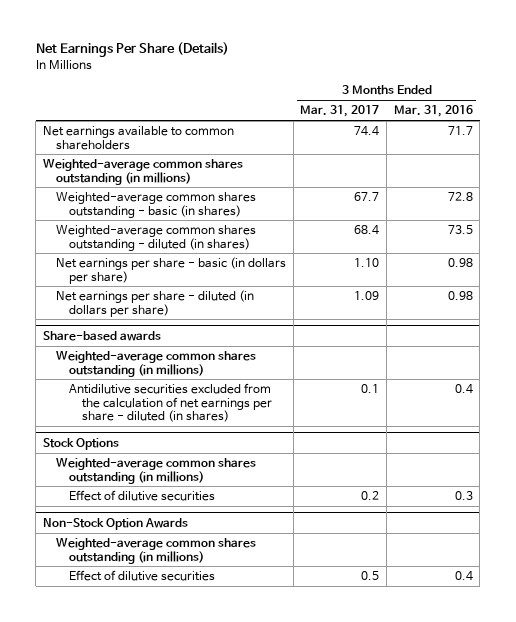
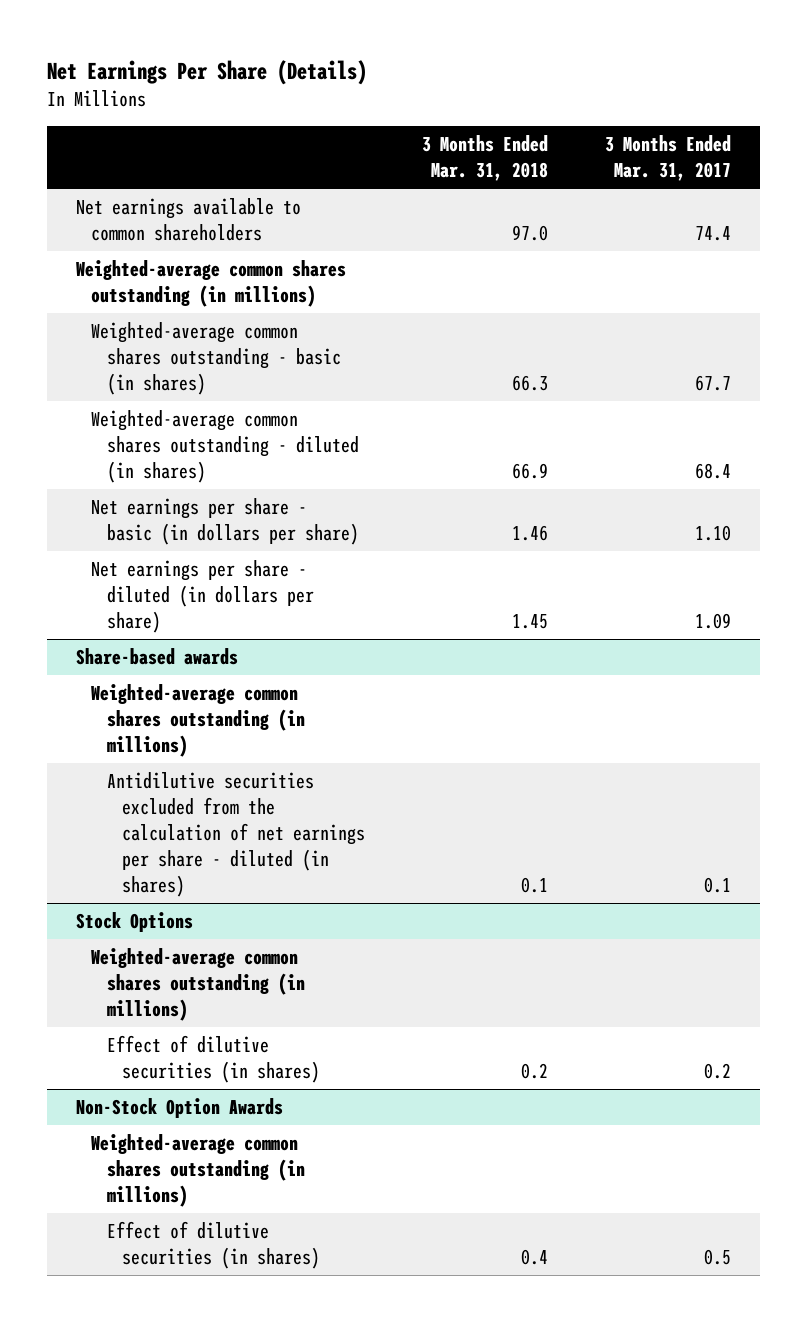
[393,105,473,118] Mar. 31, 2016 -> none
none -> [422,135,549,182] 3 Months Ended Mar. 31, 2018
[69,490,216,502] Effect of dilutive securities -> [106,1035,321,1083] Effect of dilutive securities (in shares)
[69,570,216,582] Effect of dilutive securities -> [106,1221,321,1269] Effect of dilutive securities (in shares)

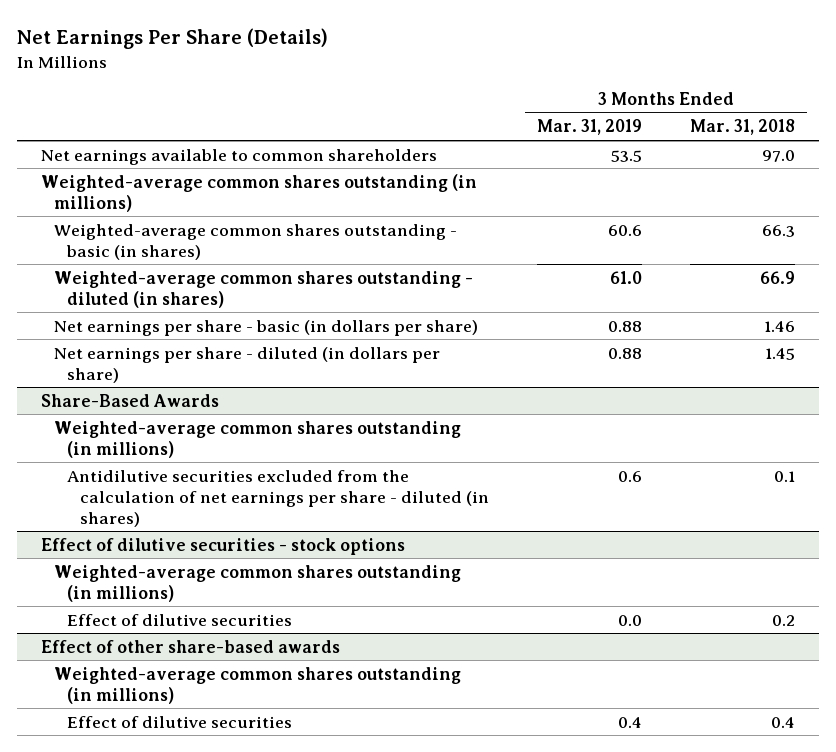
[605,135,732,182] 3 Months Ended Mar. 31, 2017 -> none
none -> [536,119,642,136] Mar. 31, 2019
[75,648,238,666] Share-based awards -> [41,393,220,407] Share-Based Awards
[75,912,193,933] Stock Options -> [41,537,406,555] Effect of dilutive securities - stock options
[106,1035,321,1083] Effect of dilutive securities (in shares) -> [66,613,292,626] Effect of dilutive securities
[75,1098,283,1119] Non-Stock Option Awards -> [41,639,341,653] Effect of other share-based awards
[106,1221,321,1269] Effect of dilutive securities (in shares) -> [66,715,292,728] Effect of dilutive securities

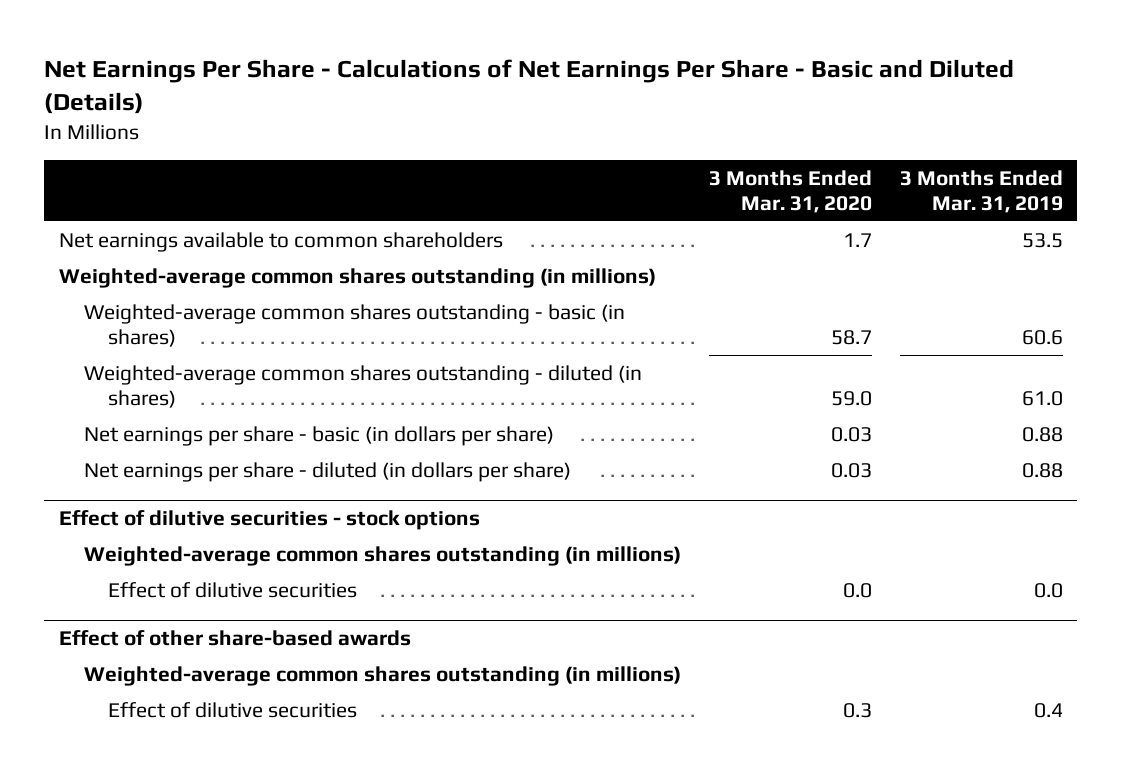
[17,28,329,50] Net Earnings Per Share (Details) -> [44,59,1015,115] Net Earnings Per Share - Calculations of Net Earnings Per Share - Basic and Diluted (Details)
[690,119,796,136] Mar. 31, 2018 -> none
none -> [708,169,872,214] 3 Months Ended Mar. 31, 2020
[41,393,220,407] Share-Based Awards -> none
[54,420,462,458] Weighted-average common shares outstanding (in millions) -> none
[66,469,489,527] Antidilutive securities excluded from the calculation of net earnings per share - diluted (in shares) -> none

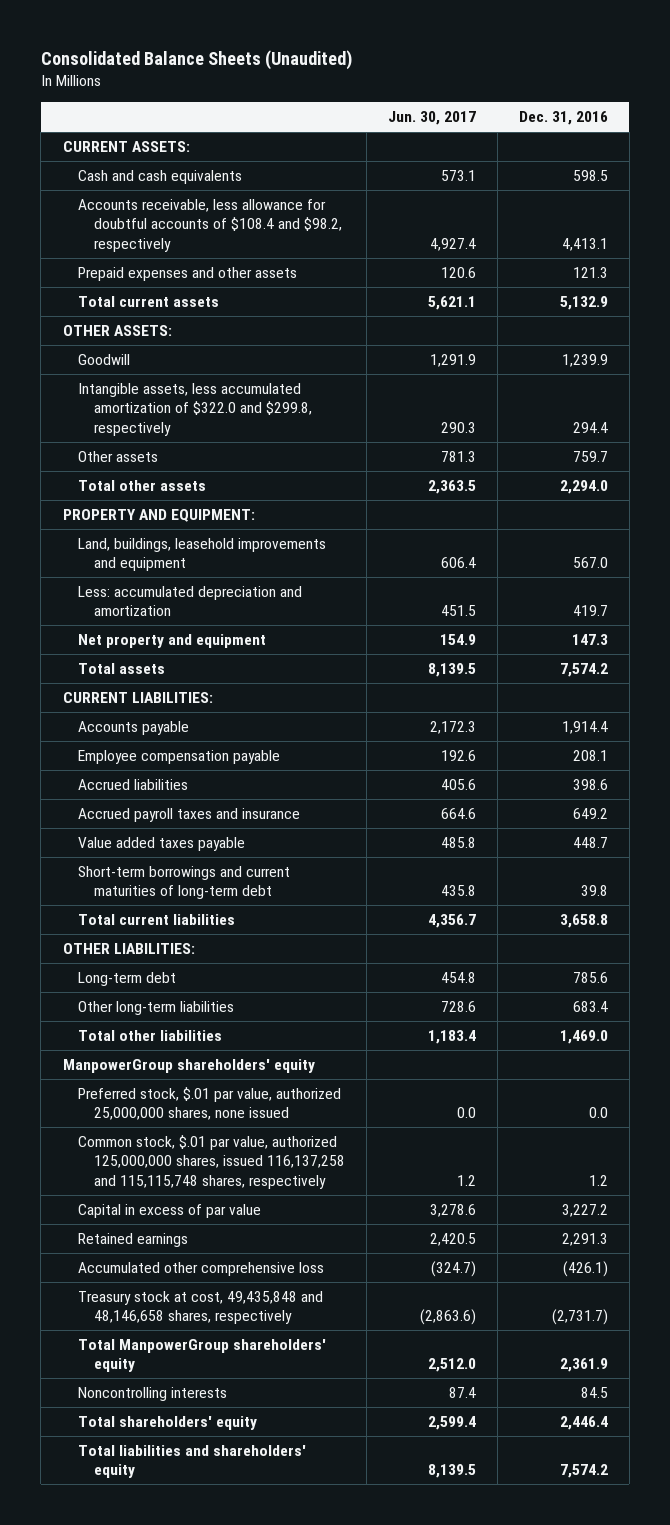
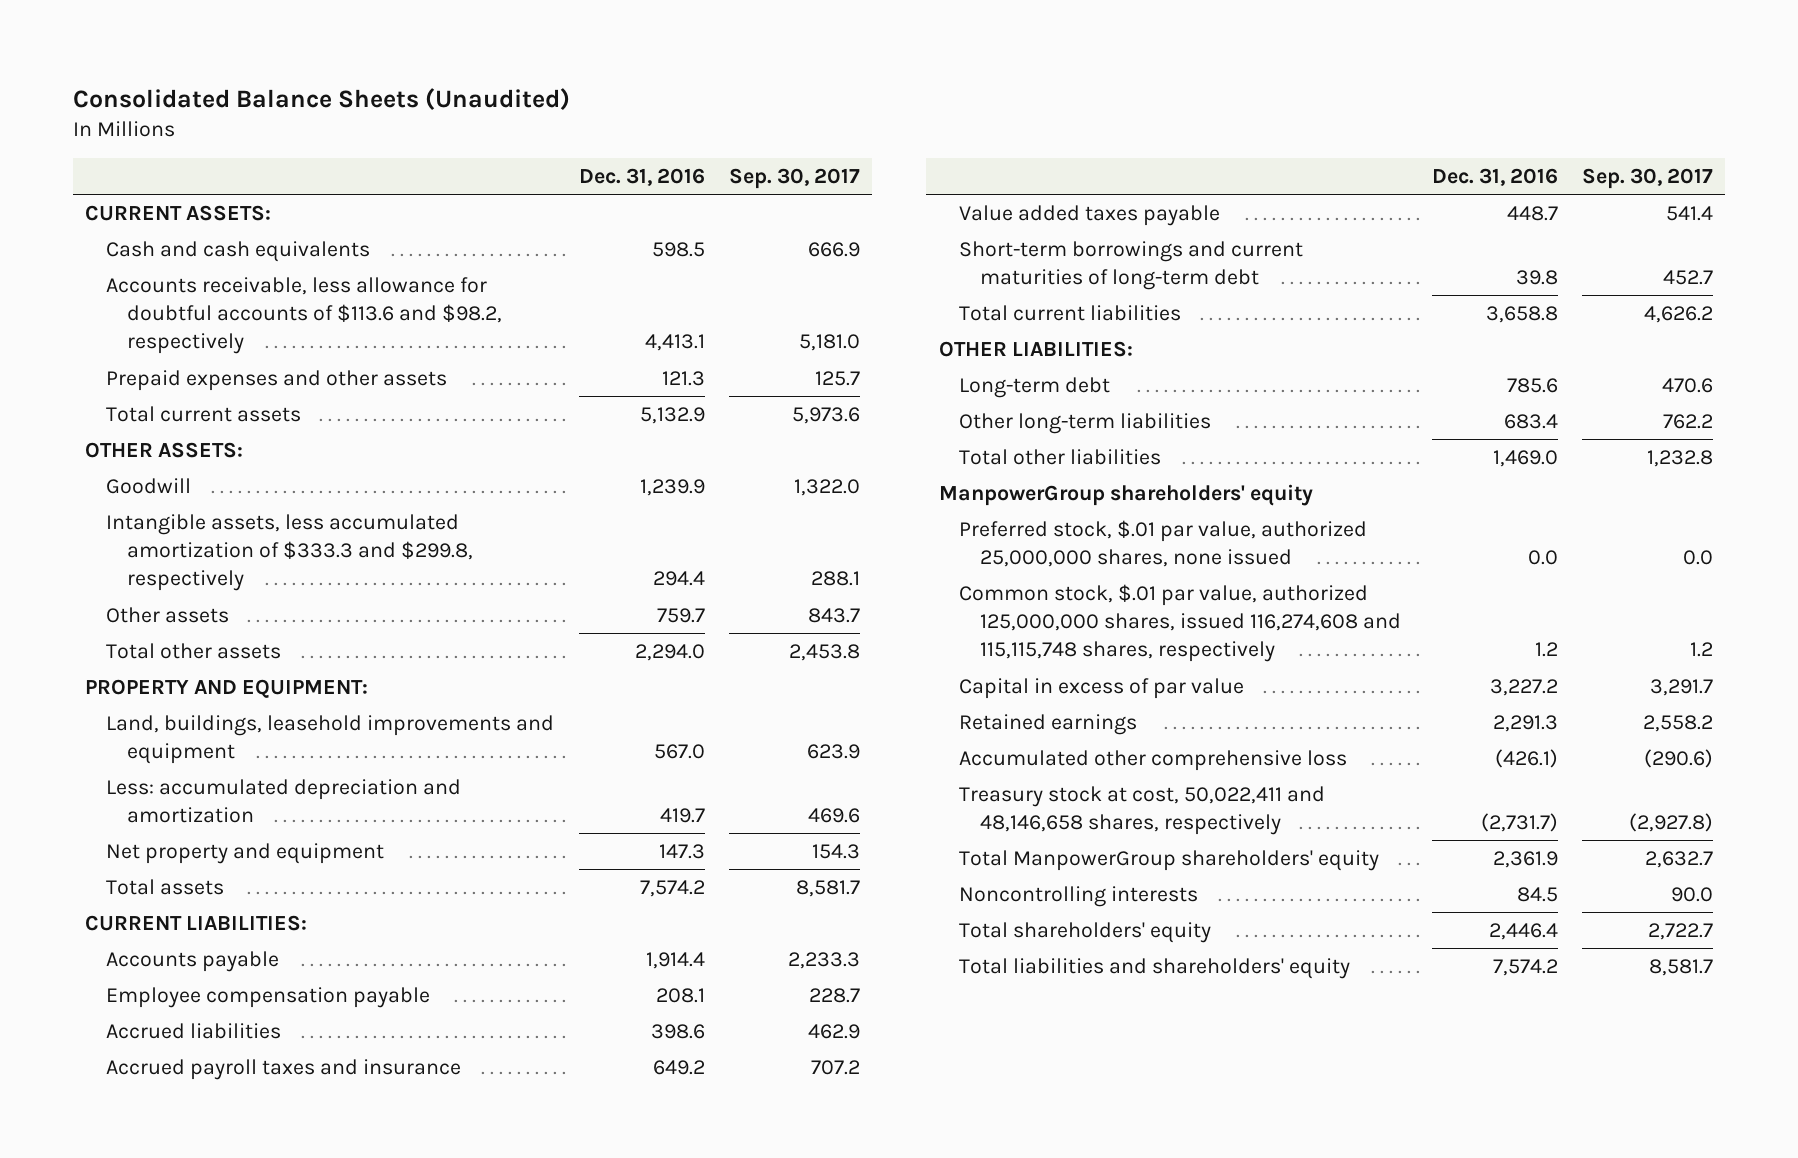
[387,111,476,126] Jun. 30, 2017 -> none
none -> [728,168,860,190] Sep. 30, 2017
[78,199,342,252] Accounts receivable, less allowance for doubtful accounts of $108.4 and $98.2, respectively -> [106,276,503,355] Accounts receivable, less allowance for doubtful accounts of $113.6 and $98.2, respectively
[78,383,312,436] Intangible assets, less accumulated amortization of $322.0 and $299.8, respectively -> [106,513,474,592] Intangible assets, less accumulated amortization of $333.3 and $299.8, respectively
[78,1135,345,1189] Common stock, $.01 par value, authorized 125,000,000 shares, issued 116,137,258 and 115,115,748 shares, respectively -> [959,583,1402,663] Common stock, $.01 par value, authorized 125,000,000 shares, issued 116,274,608 and 115,115,748 shares, respectively
[78,1291,324,1325] Treasury stock at cost, 49,435,848 and 48,146,658 shares, respectively -> [959,785,1326,836] Treasury stock at cost, 50,022,411 and 48,146,658 shares, respectively

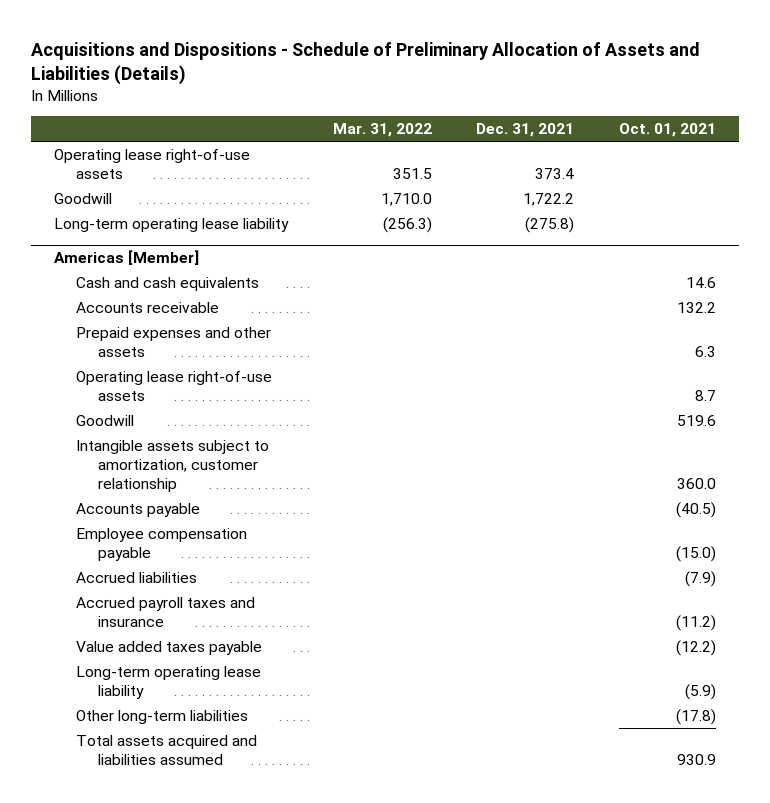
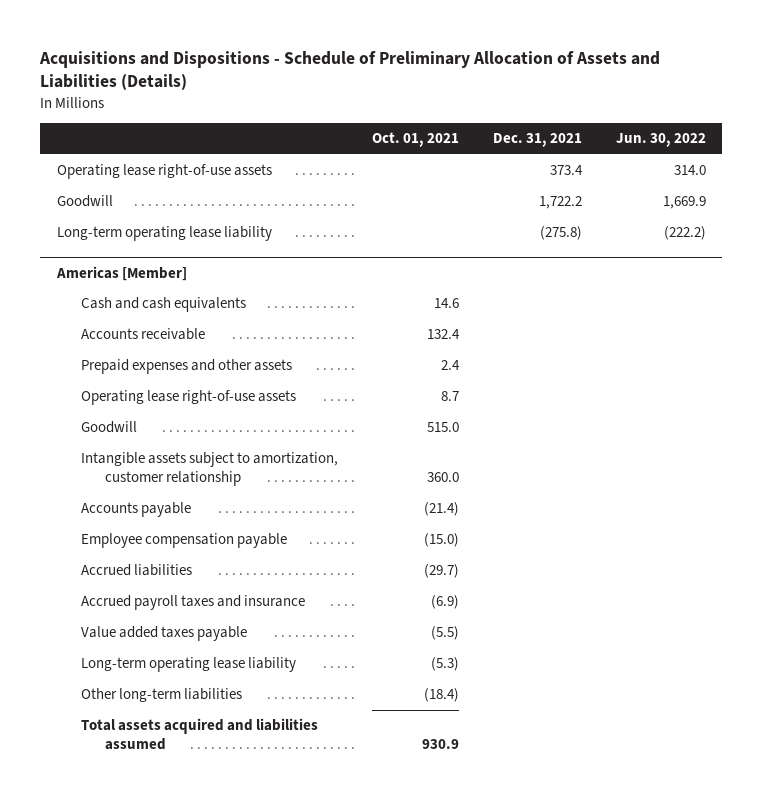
[332,123,432,138] Mar. 31, 2022 -> none
none -> [615,133,706,148] Jun. 30, 2022
[677,302,717,314] 132.2 -> [426,329,460,340] 132.4
[695,345,717,357] 6.3 -> [440,360,460,371] 2.4
[677,415,717,427] 519.6 -> [426,422,459,433] 515.0
[676,502,717,519] (40.5) -> [423,502,459,517] (21.4)
[685,571,717,588] (7.9) -> [423,564,459,579] (29.7)
[676,614,717,631] (11.2) -> [430,595,459,610] (6.9)
[676,640,717,657] (12.2) -> [430,626,459,641] (5.5)
[685,683,717,700] (5.9) -> [430,657,459,672] (5.3)
[676,709,717,726] (17.8) -> [423,688,459,703] (18.4)

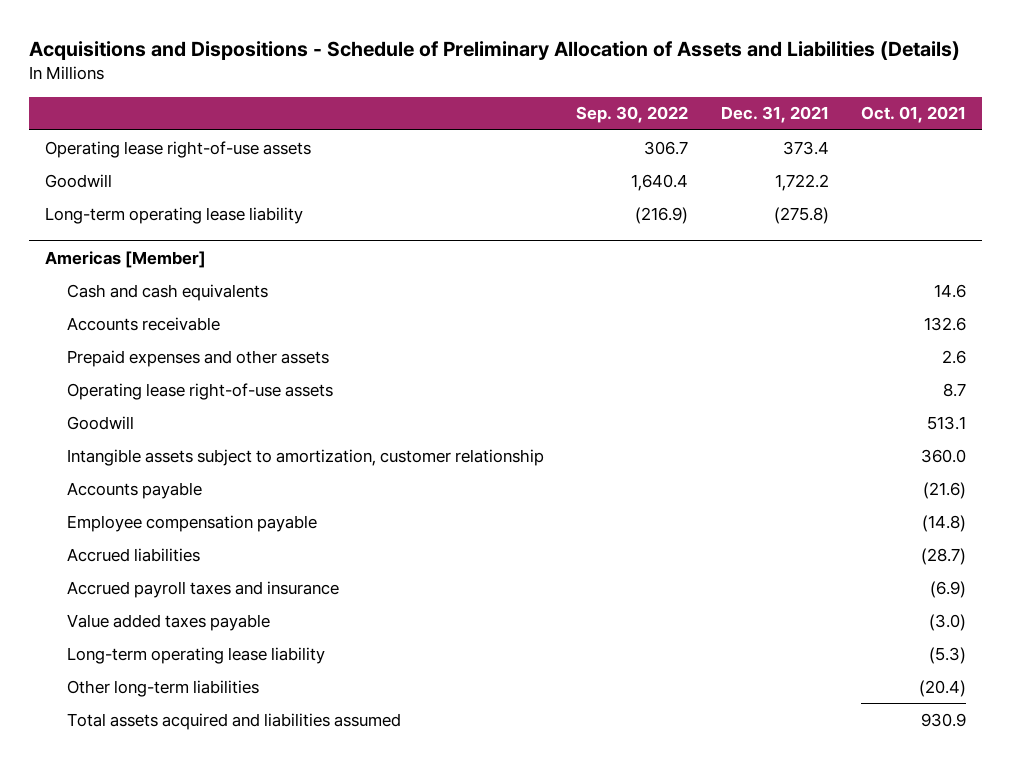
[615,133,706,148] Jun. 30, 2022 -> none
none -> [576,106,689,124] Sep. 30, 2022
[426,329,460,340] 132.4 -> [923,316,966,331] 132.6
[440,360,460,371] 2.4 -> [941,349,966,364] 2.6
[426,422,459,433] 515.0 -> [926,415,966,430] 513.1
[423,502,459,517] (21.4) -> [922,481,966,499] (21.6)
[423,533,459,548] (15.0) -> [921,514,966,532] (14.8)
[423,564,459,579] (29.7) -> [920,547,966,565] (28.7)
[430,626,459,641] (5.5) -> [928,613,966,631] (3.0)
[423,688,459,703] (18.4) -> [918,679,966,697] (20.4)

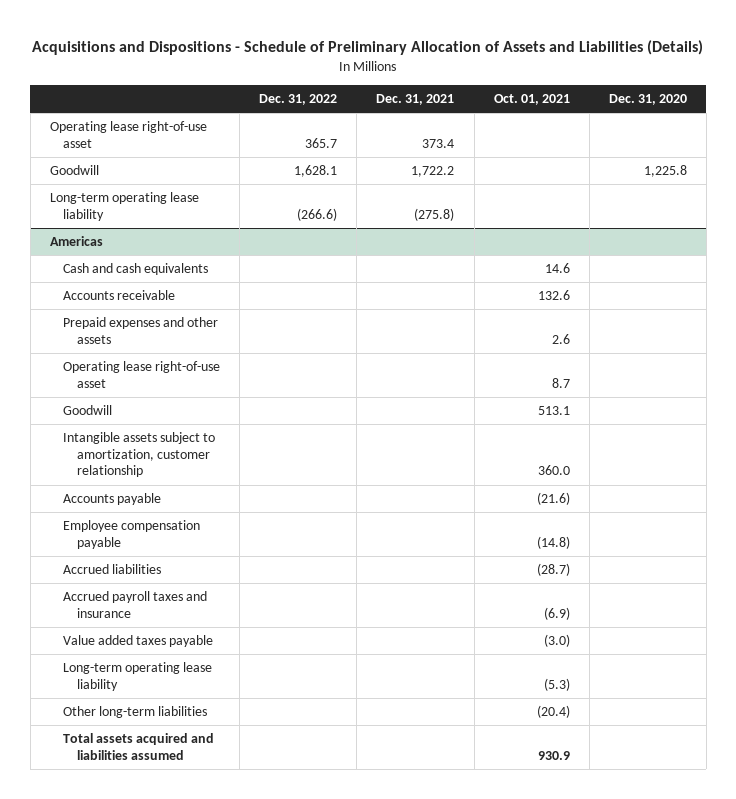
[576,106,689,124] Sep. 30, 2022 -> none
none -> [259,94,338,106] Dec. 31, 2022
none -> [608,94,687,106] Dec. 31, 2020
[45,140,312,158] Operating lease right-of-use assets -> [49,121,207,148] Operating lease right-of-use asset
[45,250,207,268] Americas [Member] -> [49,236,103,247] Americas
[67,382,334,400] Operating lease right-of-use assets -> [63,361,221,388] Operating lease right-of-use asset

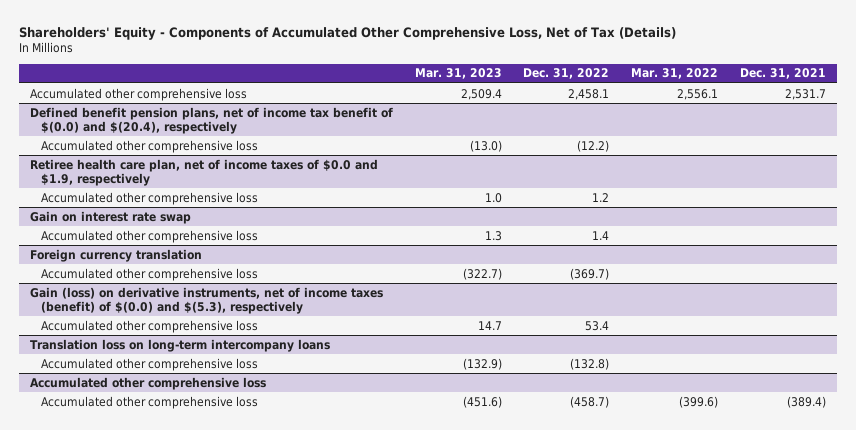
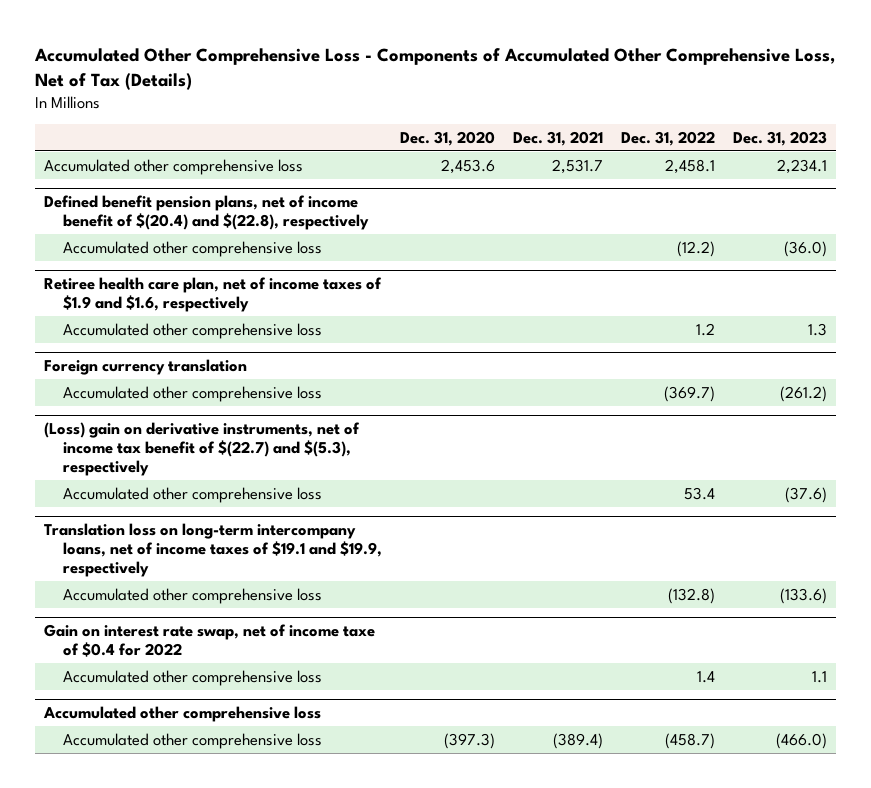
[19,26,677,40] Shareholders' Equity - Components of Accumulated Other Comprehensive Loss, Net of Tax (Details) -> [34,47,836,90] Accumulated Other Comprehensive Loss - Components of Accumulated Other Comprehensive Loss, Net of Tax (Details)
[414,68,502,80] Mar. 31, 2023 -> none
[631,68,719,80] Mar. 31, 2022 -> none
none -> [399,130,495,146] Dec. 31, 2020
none -> [732,130,827,146] Dec. 31, 2023
[29,106,393,134] Defined benefit pension plans, net of income tax benefit of $(0.0) and $(20.4), respectively -> [44,195,369,231] Defined benefit pension plans, net of income benefit of $(20.4) and $(22.8), respectively
[29,158,378,186] Retiree health care plan, net of income taxes of $0.0 and $1.9, respectively -> [44,277,383,313] Retiree health care plan, net of income taxes of $1.9 and $1.6, respectively
[29,210,191,224] Gain on interest rate swap -> none
[41,229,259,243] Accumulated other comprehensive loss -> none
[29,286,383,314] Gain (loss) on derivative instruments, net of income taxes (benefit) of $(0.0) and $(5.3), respectively -> [44,422,361,477] (Loss) gain on derivative instruments, net of income tax benefit of $(22.7) and $(5.3), respectively
[29,338,330,352] Translation loss on long-term intercompany loans -> [44,523,382,578] Translation loss on long-term intercompany loans, net of income taxes of $19.1 and $19.9, respectively
none -> [44,624,376,658] Gain on interest rate swap, net of income taxe of $0.4 for 2022
none -> [62,669,322,686] Accumulated other comprehensive loss

